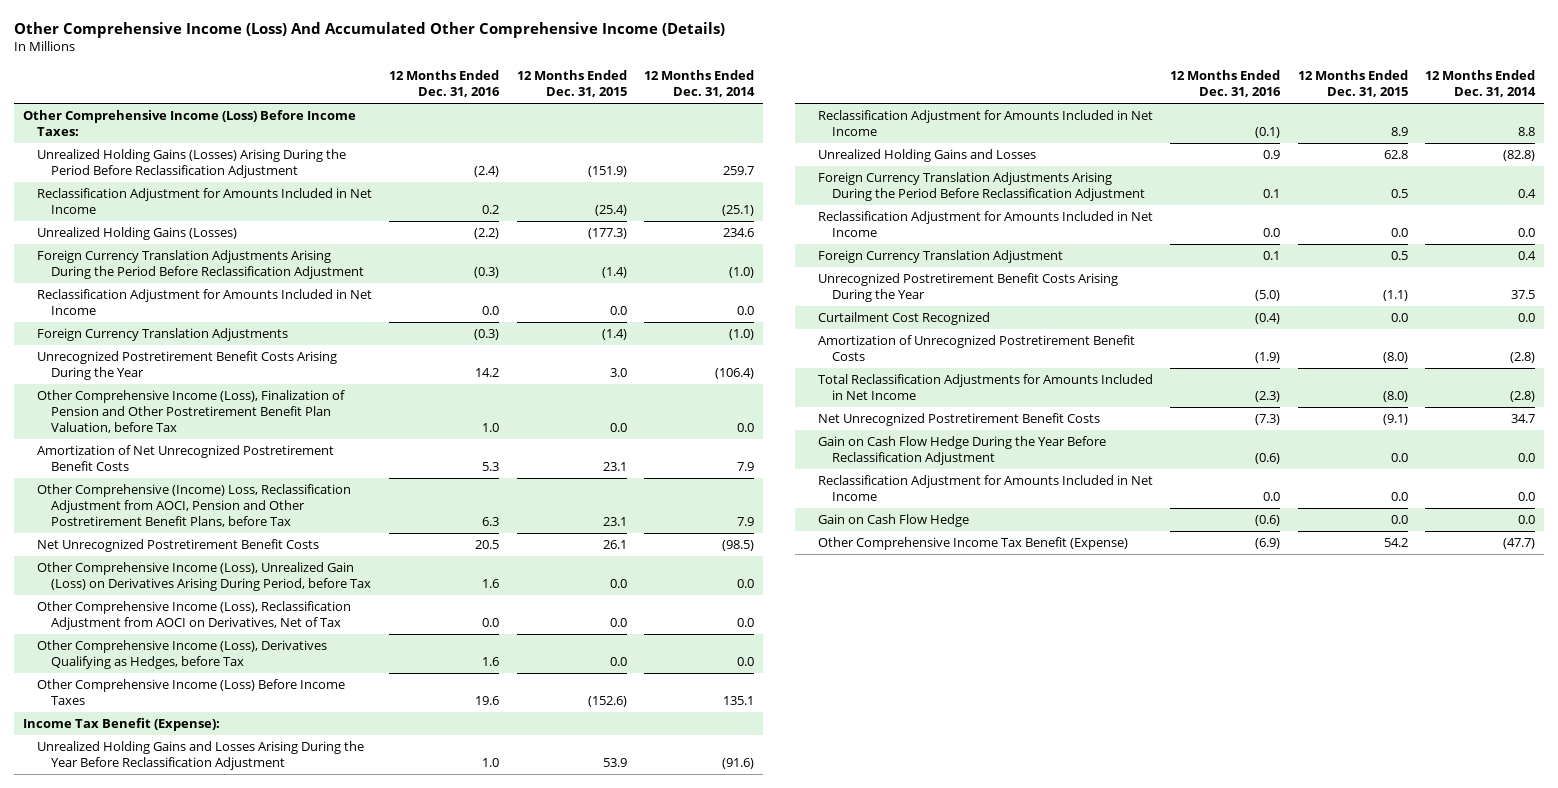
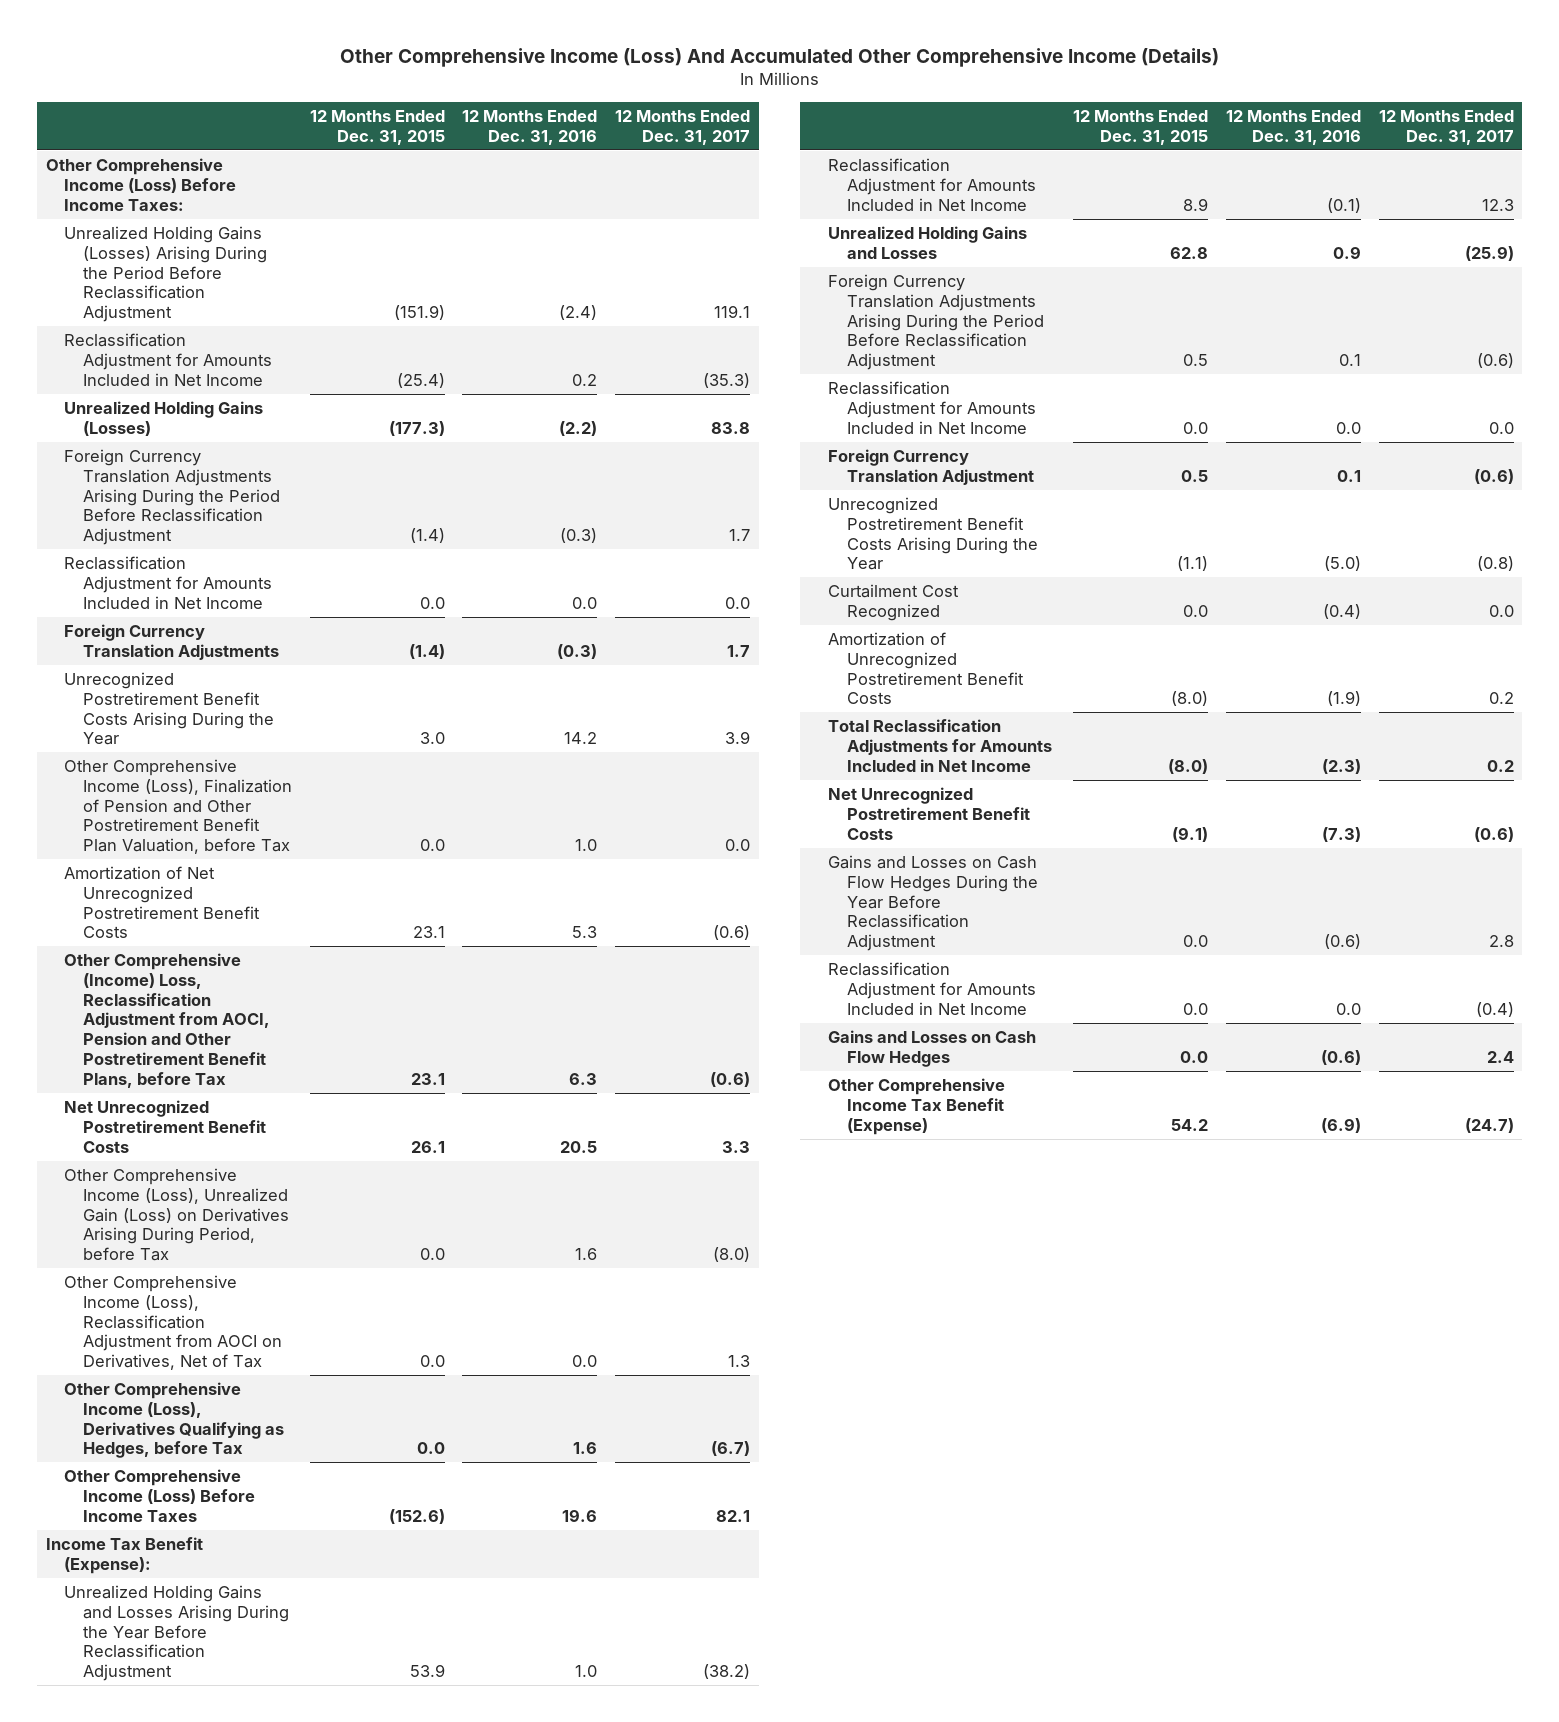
[644,70,756,98] 12 Months Ended Dec. 31, 2014 -> none
none -> [615,109,751,145] 12 Months Ended Dec. 31, 2017
[817,436,1106,466] Gain on Cash Flow Hedge During the Year Before Reclassification Adjustment -> [827,855,1038,952] Gains and Losses on Cash Flow Hedges During the Year Before Reclassification Adjustment
[817,514,969,528] Gain on Cash Flow Hedge -> [827,1030,1036,1067] Gains and Losses on Cash Flow Hedges

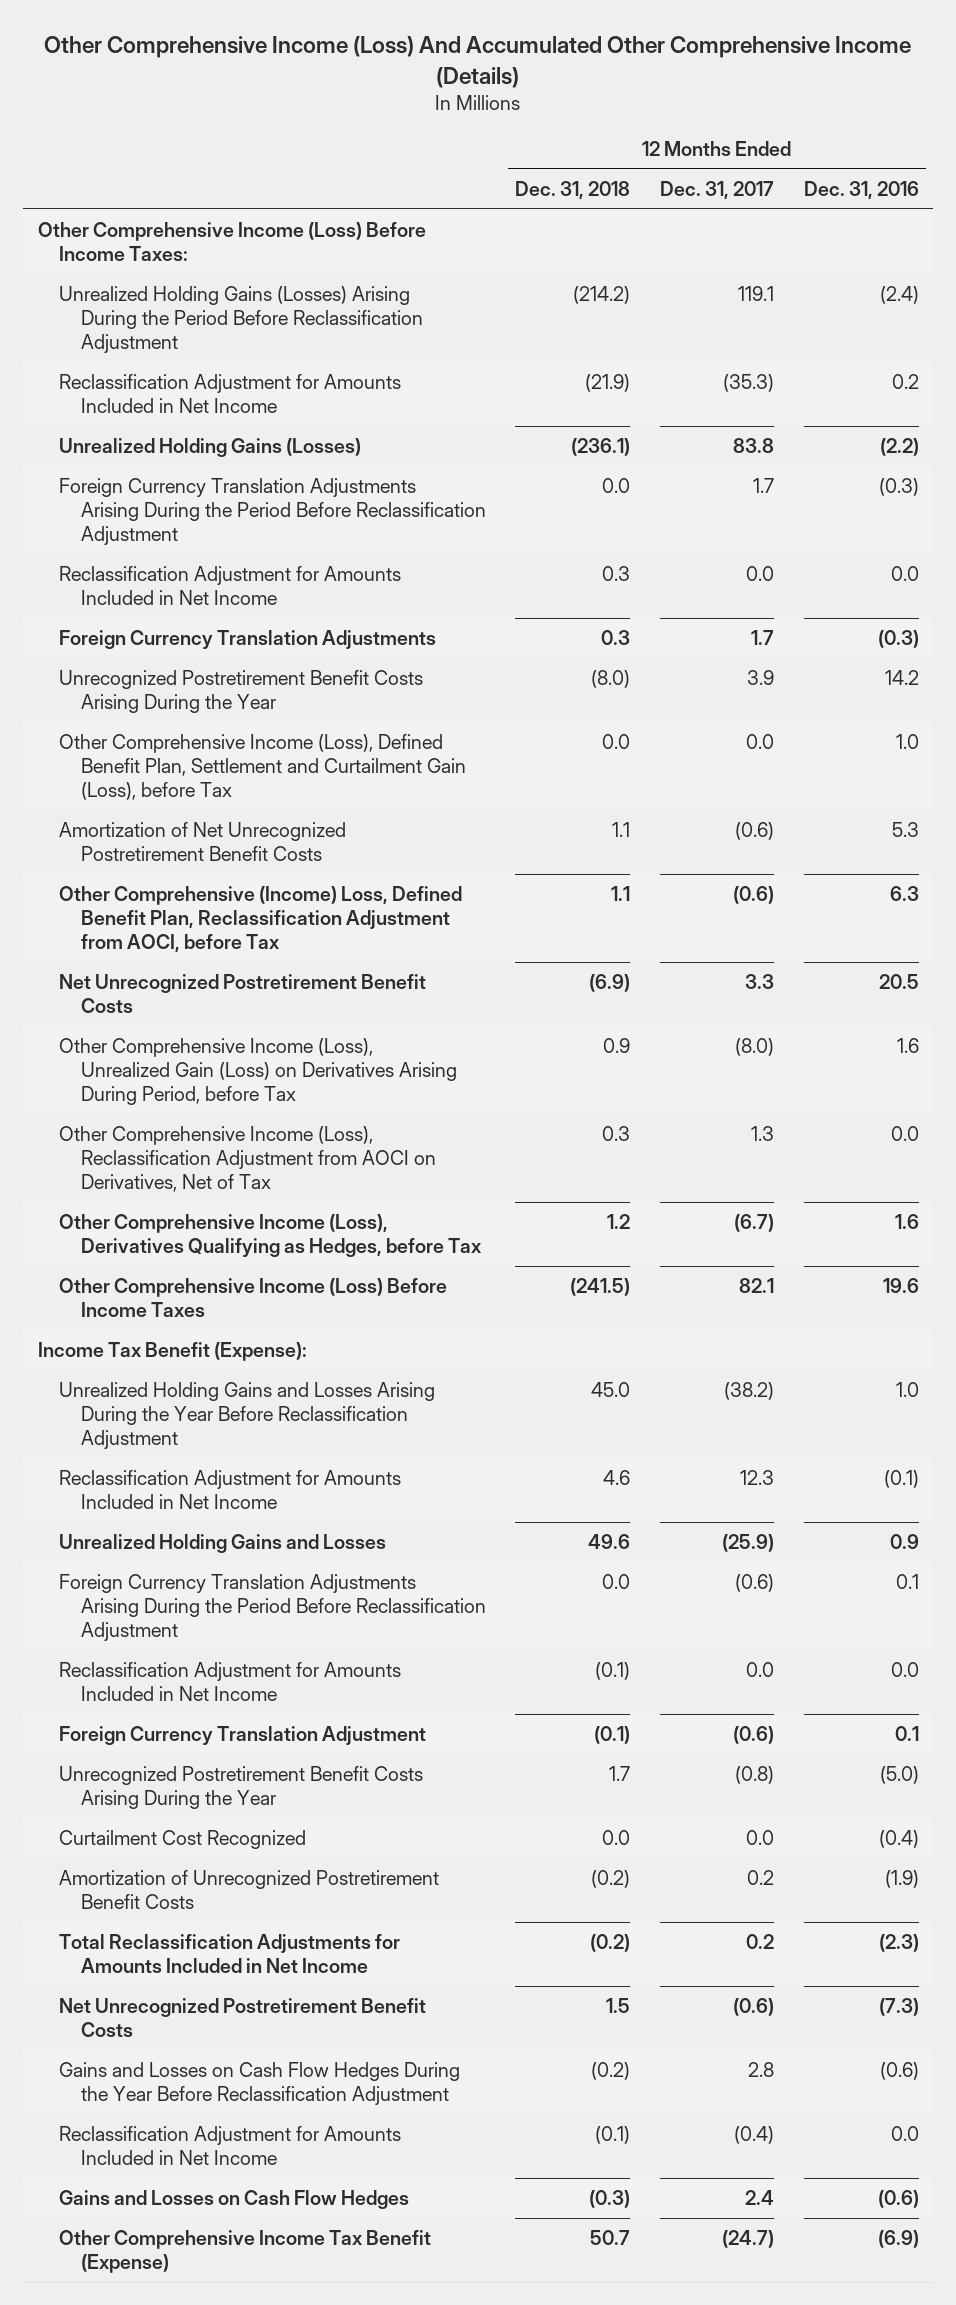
[309,109,445,145] 12 Months Ended Dec. 31, 2015 -> none
none -> [515,180,631,199] Dec. 31, 2018
[64,759,292,855] Other Comprehensive Income (Loss), Finalization of Pension and Other Postretirement Benefit Plan Valuation, before Tax -> [59,733,466,801] Other Comprehensive Income (Loss), Defined Benefit Plan, Settlement and Curtailment Gain (Loss), before Tax
[64,953,270,1088] Other Comprehensive (Income) Loss, Reclassification Adjustment from AOCI, Pension and Other Postretirement Benefit Plans, before Tax -> [59,885,463,953] Other Comprehensive (Income) Loss, Defined Benefit Plan, Reclassification Adjustment from AOCI, before Tax

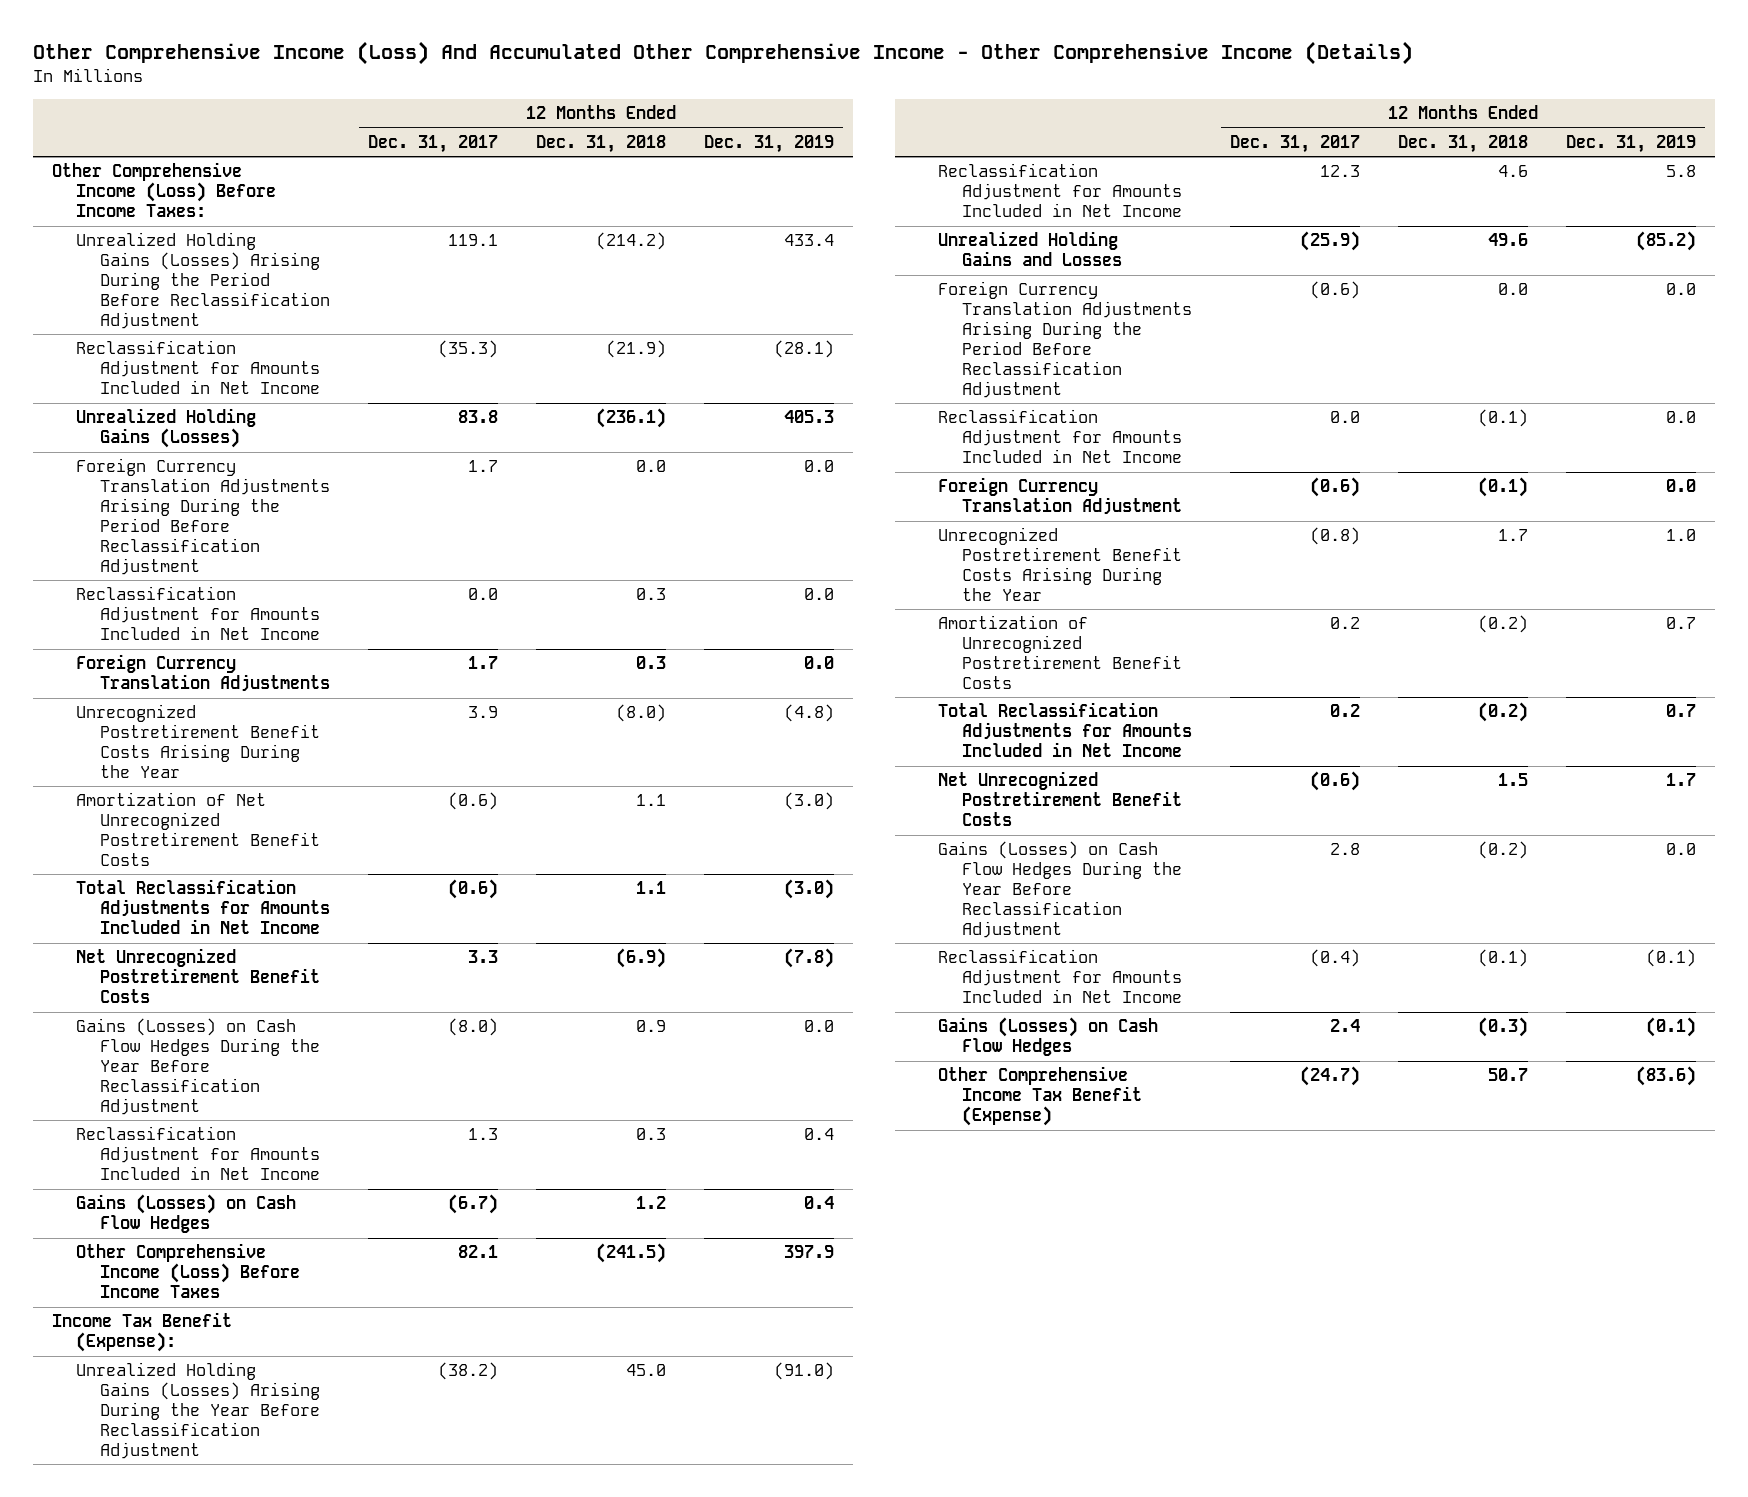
[44,36,912,88] Other Comprehensive Income (Loss) And Accumulated Other Comprehensive Income (Details) -> [32,40,1413,65] Other Comprehensive Income (Loss) And Accumulated Other Comprehensive Income - Other Comprehensive Income (Details)
[803,180,919,199] Dec. 31, 2016 -> none
none -> [703,134,834,153] Dec. 31, 2019
[59,733,466,801] Other Comprehensive Income (Loss), Defined Benefit Plan, Settlement and Curtailment Gain (Loss), before Tax -> none
[59,885,463,953] Other Comprehensive (Income) Loss, Defined Benefit Plan, Reclassification Adjustment from AOCI, before Tax -> [76,879,331,935] Total Reclassification Adjustments for Amounts Included in Net Income
[59,1037,457,1106] Other Comprehensive Income (Loss), Unrealized Gain (Loss) on Derivatives Arising During Period, before Tax -> [76,1018,321,1115] Gains (Losses) on Cash Flow Hedges During the Year Before Reclassification Adjustment
[59,1125,436,1193] Other Comprehensive Income (Loss), Reclassification Adjustment from AOCI on Derivatives, Net of Tax -> [76,1126,321,1181] Reclassification Adjustment for Amounts Included in Net Income
[59,1213,482,1258] Other Comprehensive Income (Loss), Derivatives Qualifying as Hedges, before Tax -> [76,1194,297,1234] Gains (Losses) on Cash Flow Hedges
[59,1381,436,1450] Unrealized Holding Gains and Losses Arising During the Year Before Reclassification Adjustment -> [76,1362,321,1459] Unrealized Holding Gains (Losses) Arising During the Year Before Reclassification Adjustment
[59,1829,307,1849] Curtailment Cost Recognized -> none
[59,2061,461,2106] Gains and Losses on Cash Flow Hedges During the Year Before Reclassification Adjustment -> [938,841,1183,938] Gains (Losses) on Cash Flow Hedges During the Year Before Reclassification Adjustment
[59,2189,410,2209] Gains and Losses on Cash Flow Hedges -> [938,1017,1159,1057] Gains (Losses) on Cash Flow Hedges

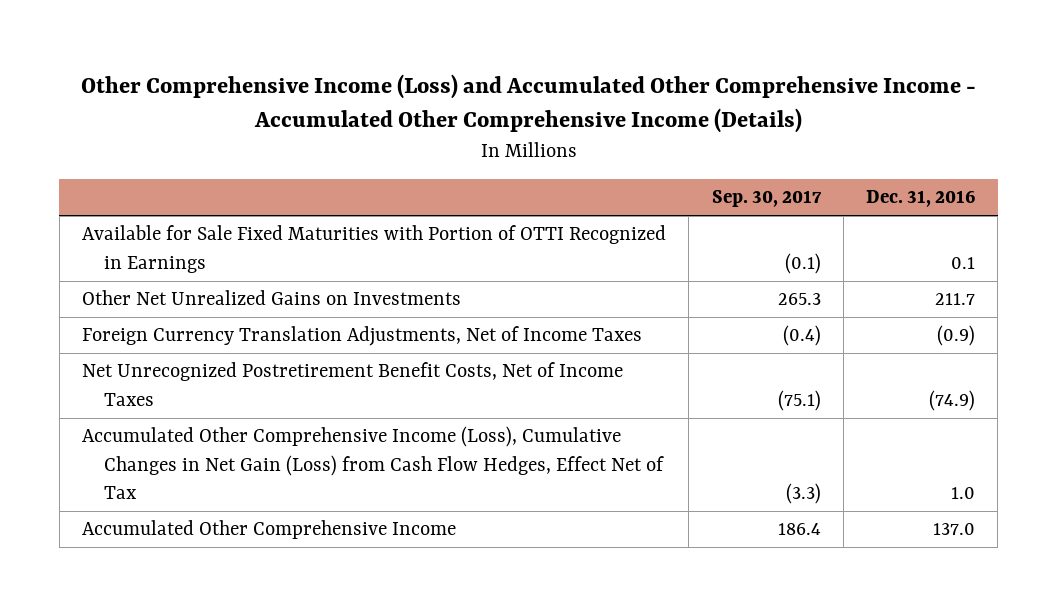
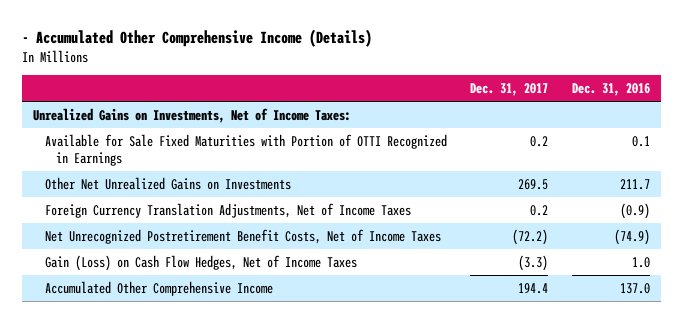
[80,74,976,134] Other Comprehensive Income (Loss) and Accumulated Other Comprehensive Income - Accumulated Other Comprehensive Income (Details) -> [21,29,372,48] - Accumulated Other Comprehensive Income (Details)
[711,190,822,208] Sep. 30, 2017 -> none
none -> [470,83,549,97] Dec. 31, 2017
none -> [33,107,352,123] Unrealized Gains on Investments, Net of Income Taxes:
[81,426,665,499] Accumulated Other Comprehensive Income (Loss), Cumulative Changes in Net Gain (Loss) from Cash Flow Hedges, Effect Net of Tax -> [44,254,357,271] Gain (Loss) on Cash Flow Hedges, Net of Income Taxes

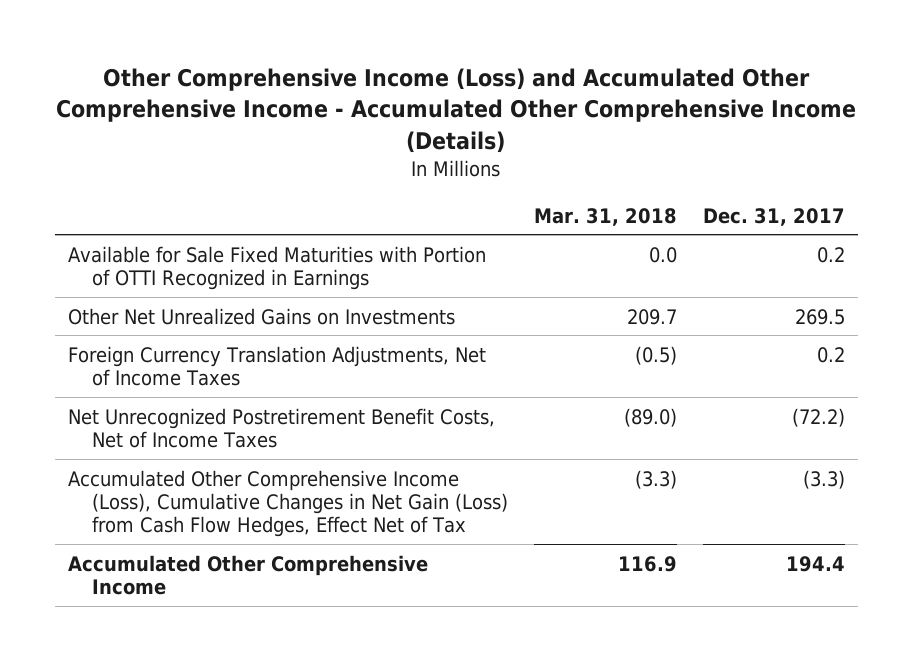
[21,29,372,48] - Accumulated Other Comprehensive Income (Details) -> [56,67,857,153] Other Comprehensive Income (Loss) and Accumulated Other Comprehensive Income - Accumulated Other Comprehensive Income (Details)
[571,83,650,97] Dec. 31, 2016 -> none
none -> [534,207,678,226] Mar. 31, 2018
[33,107,352,123] Unrealized Gains on Investments, Net of Income Taxes: -> none
[44,254,357,271] Gain (Loss) on Cash Flow Hedges, Net of Income Taxes -> [67,469,508,537] Accumulated Other Comprehensive Income (Loss), Cumulative Changes in Net Gain (Loss) from Cash Flow Hedges, Effect Net of Tax

